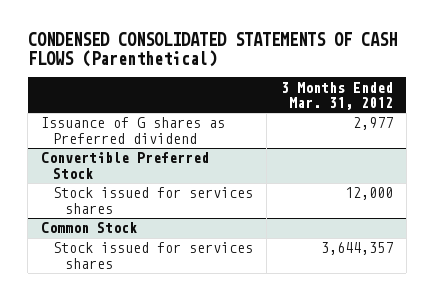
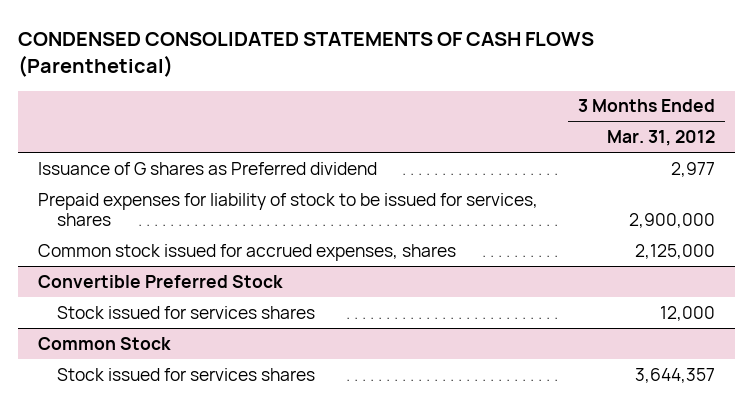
none -> [38,192,539,227] Prepaid expenses for liability of stock to be issued for services, shares
none -> [38,243,457,261] Common stock issued for accrued expenses, shares

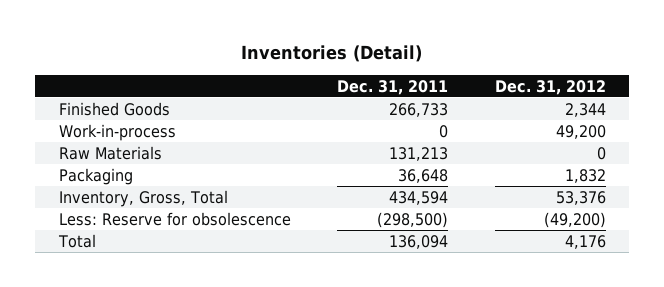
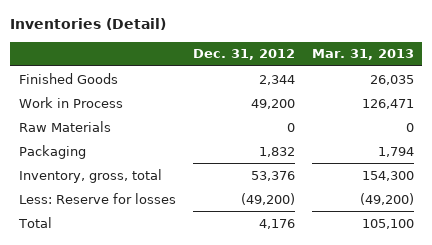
[337,79,449,95] Dec. 31, 2011 -> none
none -> [311,49,414,61] Mar. 31, 2013
[58,123,176,141] Work-in-process -> [18,96,123,108] Work in Process
[58,189,228,207] Inventory, Gross, Total -> [18,168,162,183] Inventory, gross, total
[58,211,291,226] Less: Reserve for obsolescence -> [18,192,176,204] Less: Reserve for losses

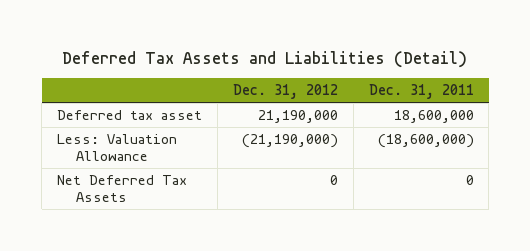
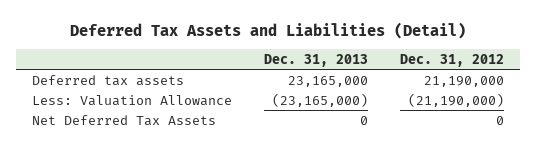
[368,84,474,100] Dec. 31, 2011 -> none
none -> [264,53,369,67] Dec. 31, 2013
[56,109,202,120] Deferred tax asset -> [31,74,184,86] Deferred tax assets

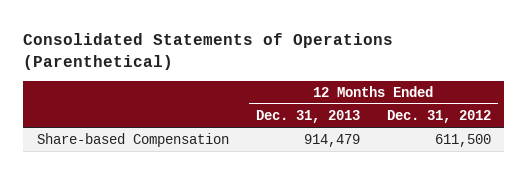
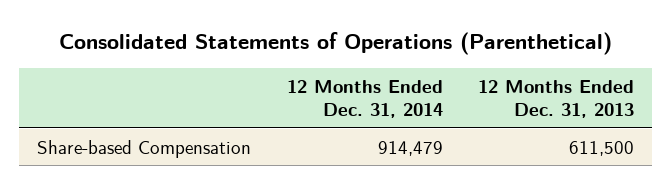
[386,109,491,123] Dec. 31, 2012 -> none
none -> [286,79,443,119] 12 Months Ended Dec. 31, 2014
[303,134,360,148] 914,479 -> [569,140,635,156] 611,500

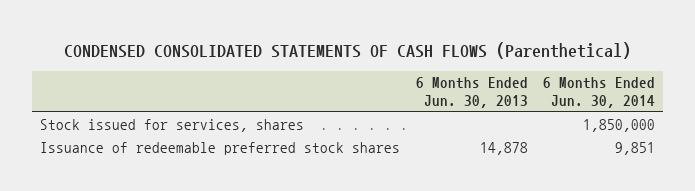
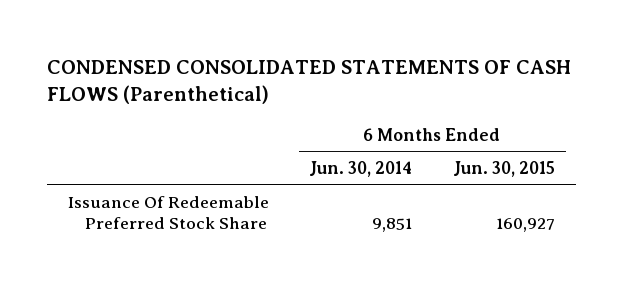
[415,77,528,109] 6 Months Ended Jun. 30, 2013 -> none
none -> [453,161,556,178] Jun. 30, 2015
[40,119,305,133] Stock issued for services, shares -> none
[40,142,401,156] Issuance of redeemable preferred stock shares -> [67,196,269,230] Issuance Of Redeemable Preferred Stock Share

